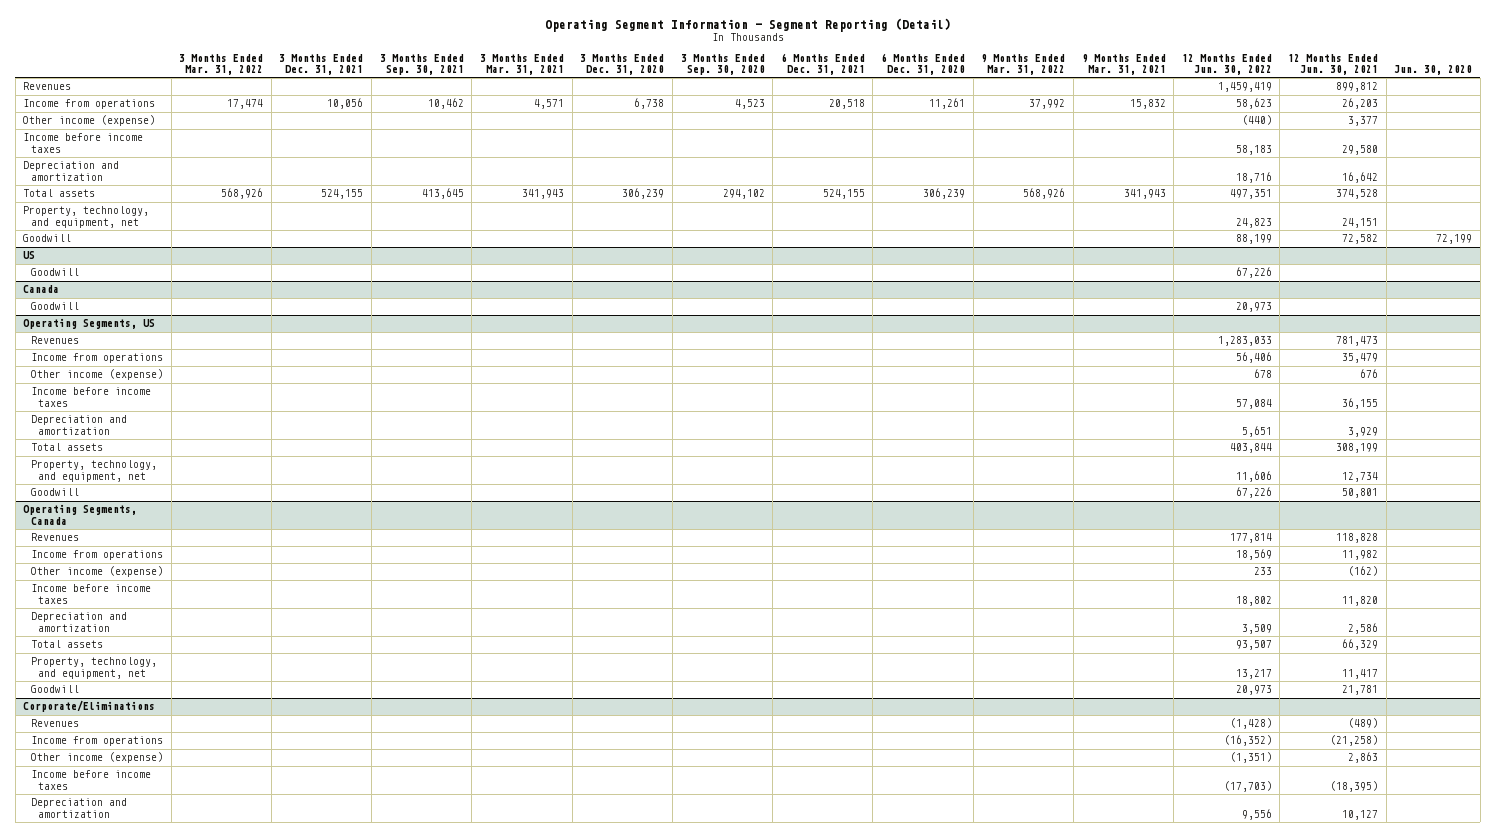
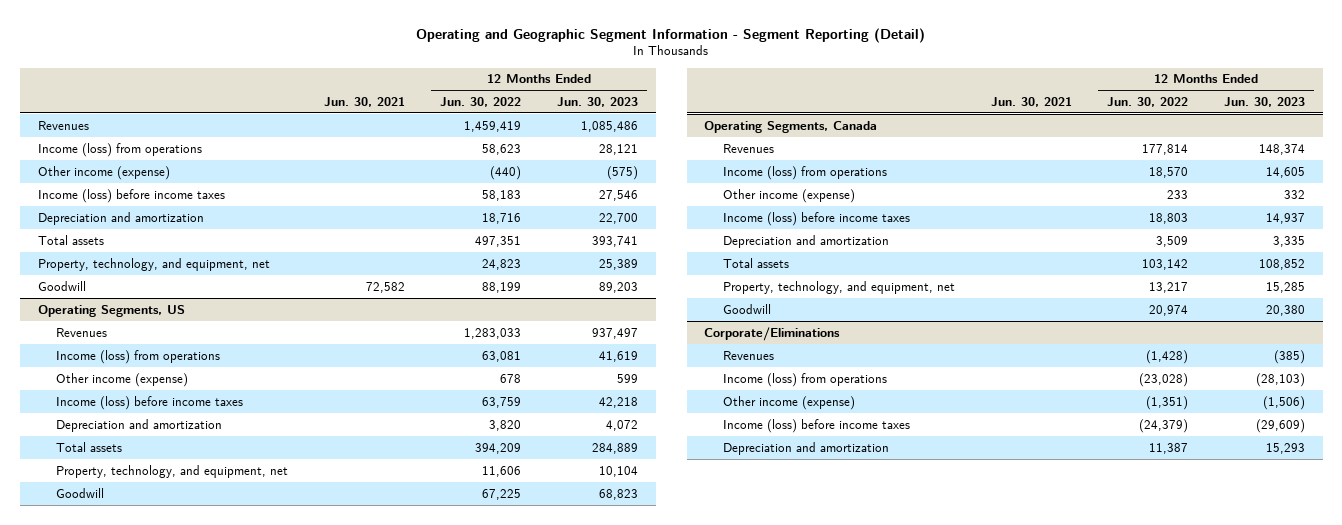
[544,17,951,32] Operating Segment Information - Segment Reporting (Detail) -> [416,27,926,43] Operating and Geographic Segment Information - Segment Reporting (Detail)
[179,53,264,75] 3 Months Ended Mar. 31, 2022 -> none
[279,53,364,75] 3 Months Ended Dec. 31, 2021 -> none
[379,53,464,75] 3 Months Ended Sep. 30, 2021 -> none
[480,53,565,75] 3 Months Ended Mar. 31, 2021 -> none
[580,53,665,75] 3 Months Ended Dec. 31, 2020 -> none
[680,53,765,75] 3 Months Ended Sep. 30, 2020 -> none
[780,52,865,75] 6 Months Ended Dec. 31, 2021 -> none
[881,52,966,75] 6 Months Ended Dec. 31, 2020 -> none
[981,53,1066,75] 9 Months Ended Mar. 31, 2022 -> none
[1081,53,1166,75] 9 Months Ended Mar. 31, 2021 -> none
[1288,53,1379,75] 12 Months Ended Jun. 30, 2021 -> none
[1394,64,1473,75] Jun. 30, 2020 -> none
none -> [323,96,405,107] Jun. 30, 2021
none -> [556,96,638,107] Jun. 30, 2023
[23,99,156,110] Income from operations -> [37,142,202,157] Income (loss) from operations
[23,133,144,153] Income before income taxes -> [37,188,225,203] Income (loss) before income taxes
[23,251,36,260] US -> none
[30,268,79,277] Goodwill -> none
[23,285,60,294] Canada -> none
[30,302,79,311] Goodwill -> none
[30,353,163,364] Income from operations -> [56,349,221,364] Income (loss) from operations
[1235,352,1272,364] 56,406 -> [482,350,522,362] 63,081
[30,387,151,407] Income before income taxes -> [56,395,244,410] Income (loss) before income taxes
[1235,398,1272,409] 57,084 -> [482,396,522,408] 63,759
[1241,425,1272,437] 5,651 -> [489,419,522,431] 3,820
[1229,443,1272,454] 403,844 -> [475,442,522,454] 394,209
[1235,487,1272,499] 67,226 -> [482,488,522,500] 67,225
[30,550,163,561] Income from operations -> [723,165,888,180] Income (loss) from operations
[1235,549,1272,561] 18,569 -> [1149,166,1189,178] 18,570
[30,584,151,604] Income before income taxes -> [723,211,911,226] Income (loss) before income taxes
[1235,595,1272,606] 18,802 -> [1149,212,1189,224] 18,803
[1235,640,1272,651] 93,507 -> [1142,258,1189,270] 103,142
[1235,685,1272,696] 20,973 -> [1149,304,1189,316] 20,974
[30,736,163,747] Income from operations -> [723,372,888,387] Income (loss) from operations
[1223,735,1272,747] (16,352) -> [1139,372,1189,387] (23,028)
[30,770,151,790] Income before income taxes -> [723,418,911,433] Income (loss) before income taxes
[1223,780,1272,792] (17,703) -> [1139,418,1189,433] (24,379)
[1241,808,1272,820] 9,556 -> [1149,442,1189,454] 11,387

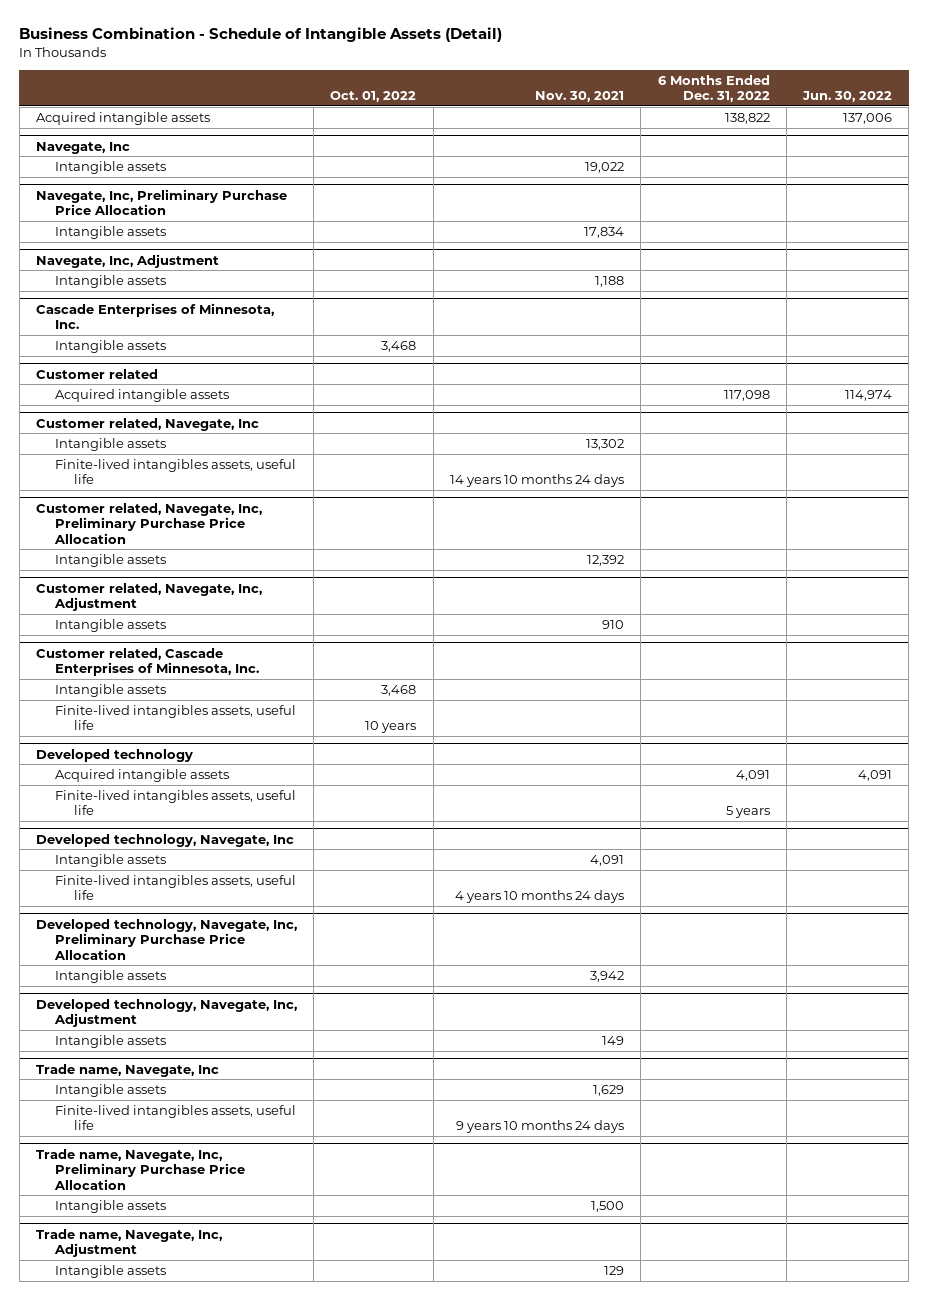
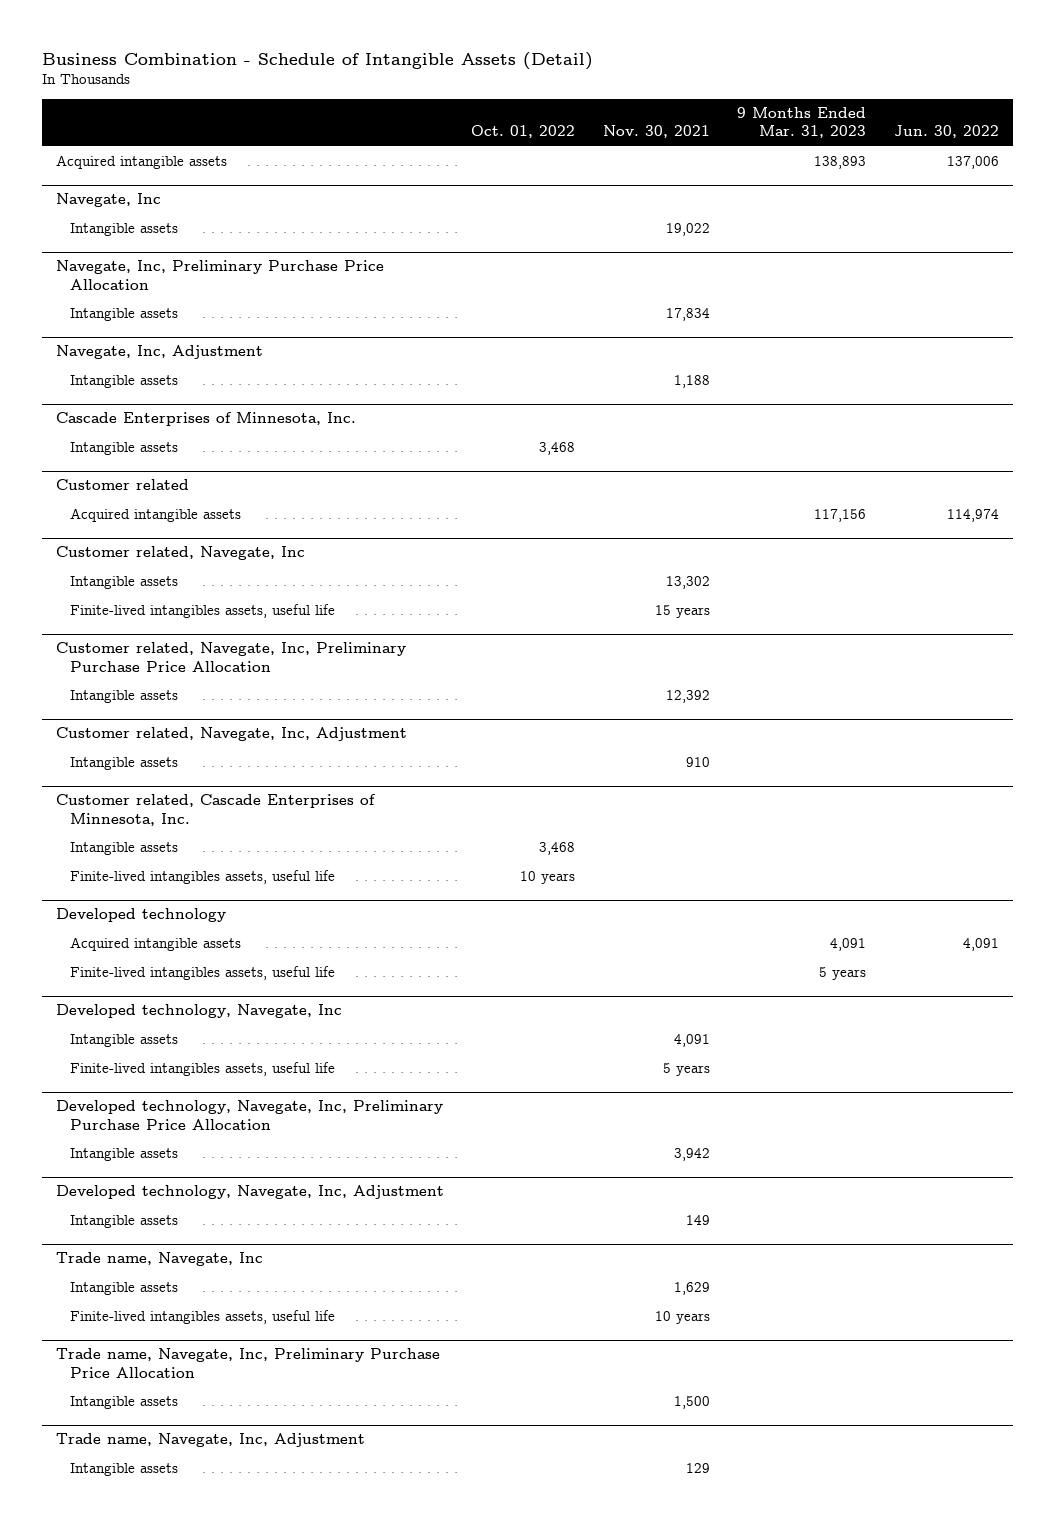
[657,74,770,103] 6 Months Ended Dec. 31, 2022 -> none
none -> [737,107,867,139] 9 Months Ended Mar. 31, 2023
[450,474,625,488] 14 years 10 months 24 days -> [654,605,710,619] 15 years
[455,890,625,904] 4 years 10 months 24 days -> [662,1063,710,1077] 5 years
[456,1120,625,1134] 9 years 10 months 24 days -> [654,1311,710,1325] 10 years

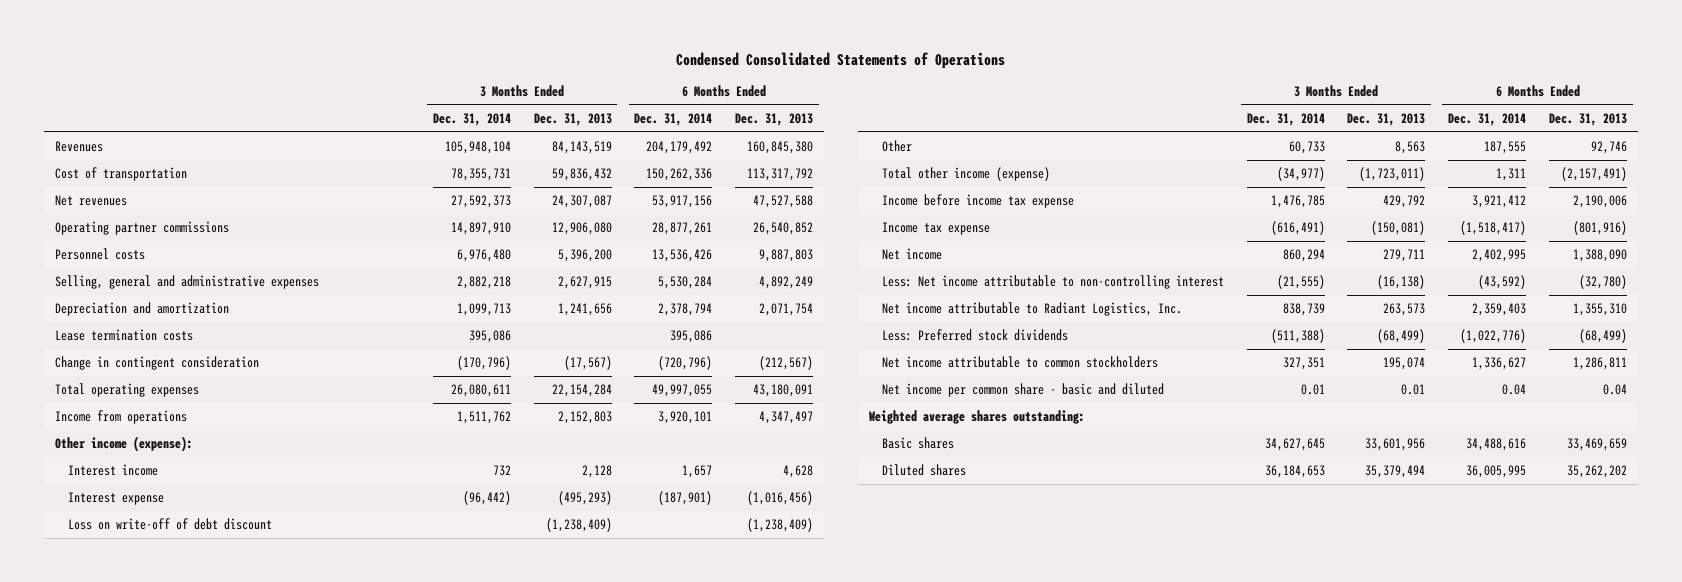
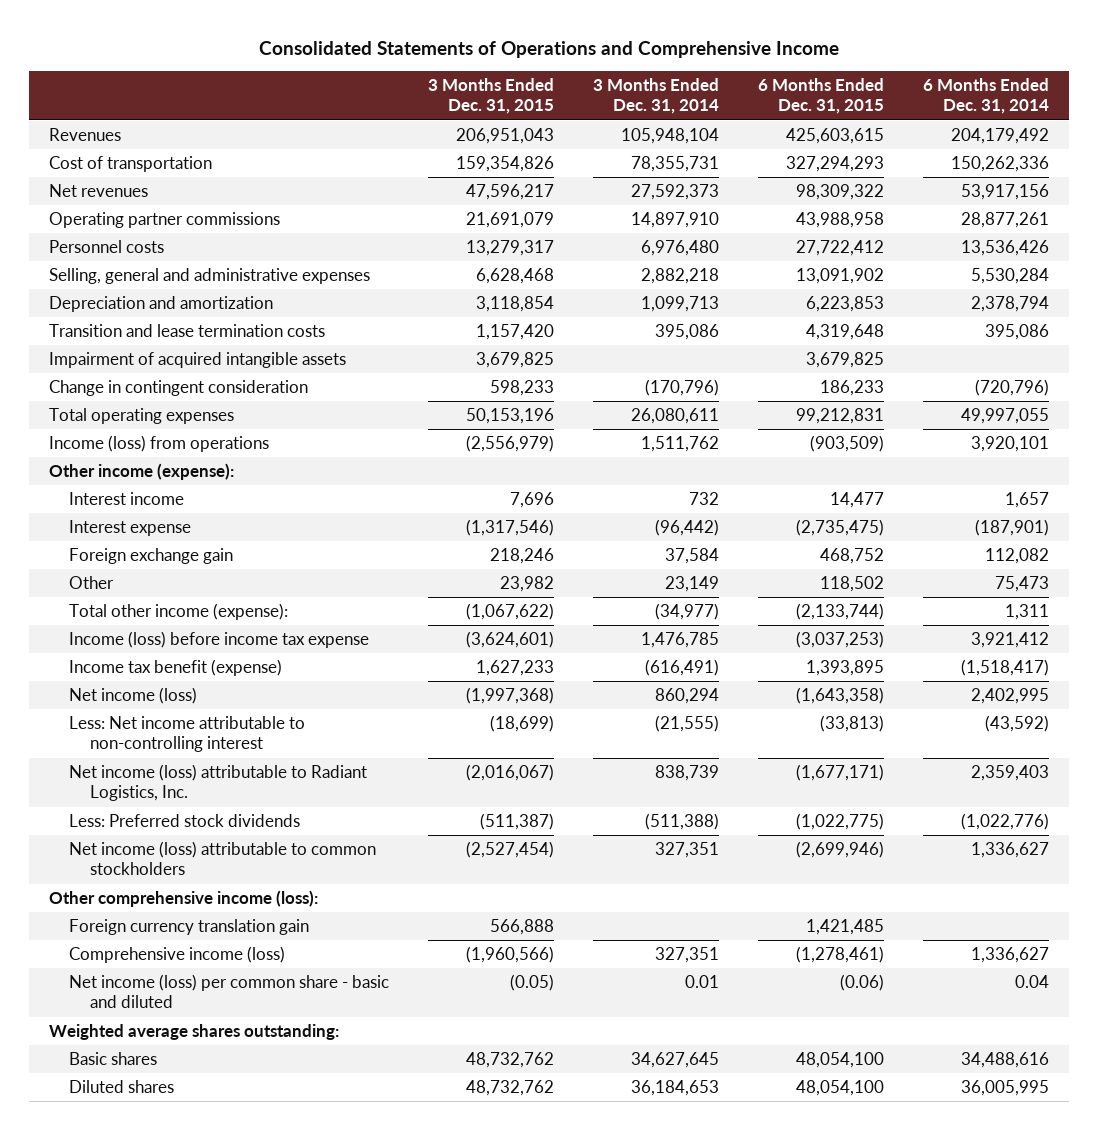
[676,51,1006,69] Condensed Consolidated Statements of Operations -> [259,40,840,58] Consolidated Statements of Operations and Comprehensive Income
[533,112,612,126] Dec. 31, 2013 -> none
[735,112,814,126] Dec. 31, 2013 -> none
none -> [428,78,555,115] 3 Months Ended Dec. 31, 2015
none -> [758,78,885,115] 6 Months Ended Dec. 31, 2015
[55,329,194,342] Lease termination costs -> [48,324,325,338] Transition and lease termination costs
none -> [48,352,346,369] Impairment of acquired intangible assets
[55,410,188,425] Income from operations -> [48,435,269,453] Income (loss) from operations
[67,518,272,531] Loss on write-off of debt discount -> none
none -> [69,548,234,565] Foreign exchange gain
[1288,141,1325,155] 60,733 -> [665,576,720,593] 23,149
[1484,141,1527,155] 187,555 -> [995,576,1050,593] 75,473
[881,167,1050,182] Total other income (expense) -> [69,603,289,621] Total other income (expense):
[881,194,1074,209] Income before income tax expense -> [69,631,370,649] Income (loss) before income tax expense
[881,222,990,236] Income tax expense -> [69,659,283,677] Income tax benefit (expense)
[881,248,942,261] Net income -> [69,687,198,705] Net income (loss)
[881,302,1182,317] Net income attributable to Radiant Logistics, Inc. -> [69,764,368,802] Net income (loss) attributable to Radiant Logistics, Inc.
[881,356,1158,369] Net income attributable to common stockholders -> [69,841,377,876] Net income (loss) attributable to common stockholders
none -> [48,890,318,908] Other comprehensive income (loss):
none -> [69,919,310,936] Foreign currency translation gain
none -> [69,946,286,964] Comprehensive income (loss)
[881,383,1164,398] Net income per common share - basic and diluted -> [69,974,390,1009] Net income (loss) per common share - basic and diluted

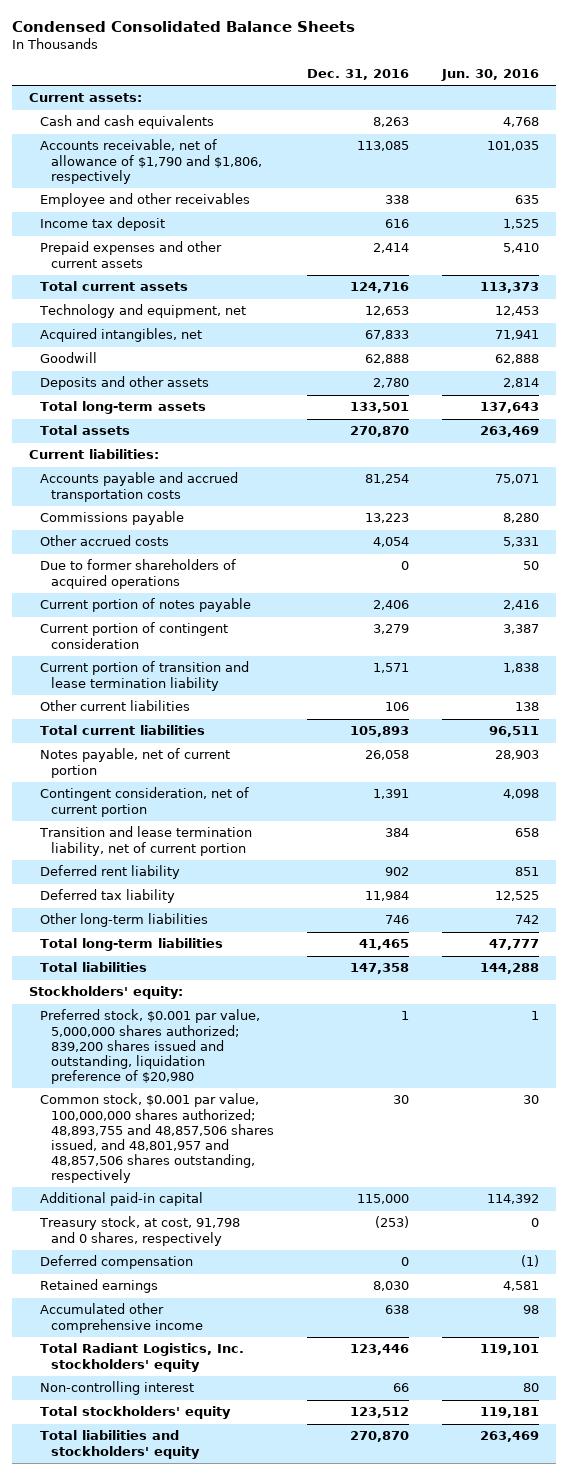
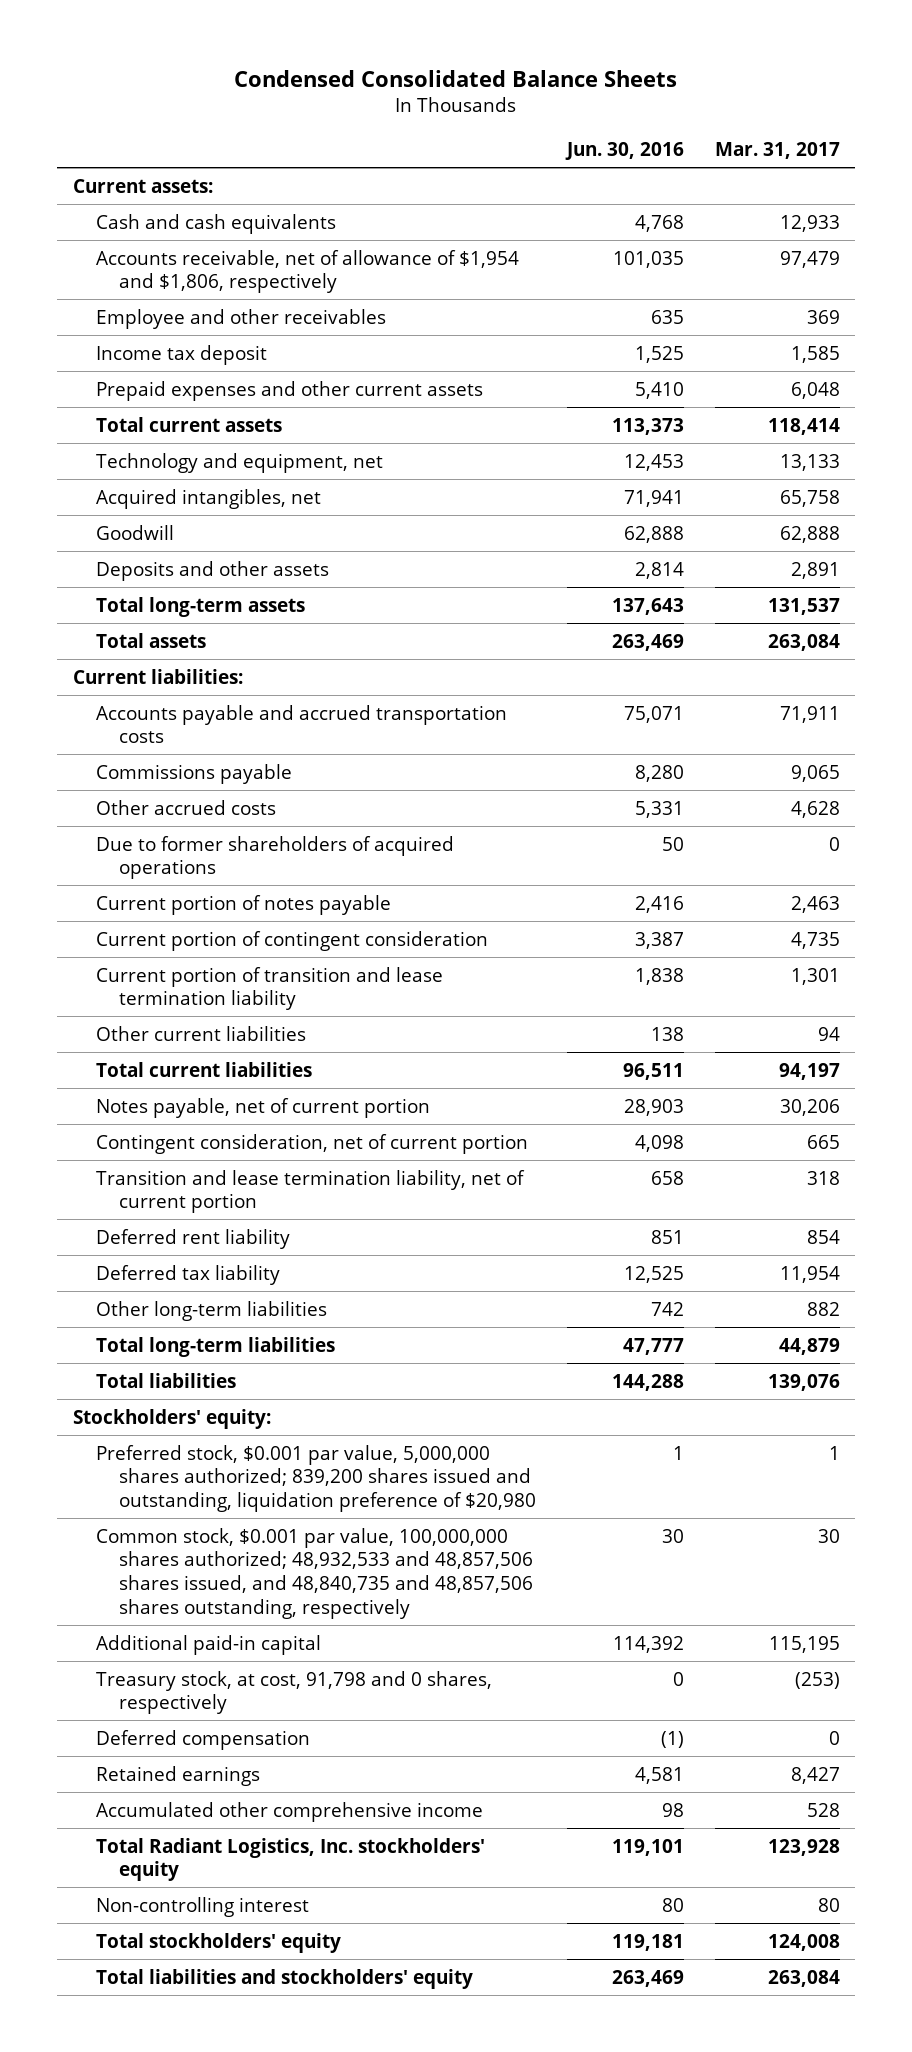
[307,68,410,80] Dec. 31, 2016 -> none
none -> [714,142,840,160] Mar. 31, 2017
[40,139,263,184] Accounts receivable, net of allowance of $1,790 and $1,806, respectively -> [95,249,519,294] Accounts receivable, net of allowance of $1,954 and $1,806, respectively
[40,1093,275,1183] Common stock, $0.001 par value, 100,000,000 shares authorized; 48,893,755 and 48,857,506 shares issued, and 48,801,957 and 48,857,506 shares outstanding, respectively -> [95,1527,534,1619] Common stock, $0.001 par value, 100,000,000 shares authorized; 48,932,533 and 48,857,506 shares issued, and 48,840,735 and 48,857,506 shares outstanding, respectively

